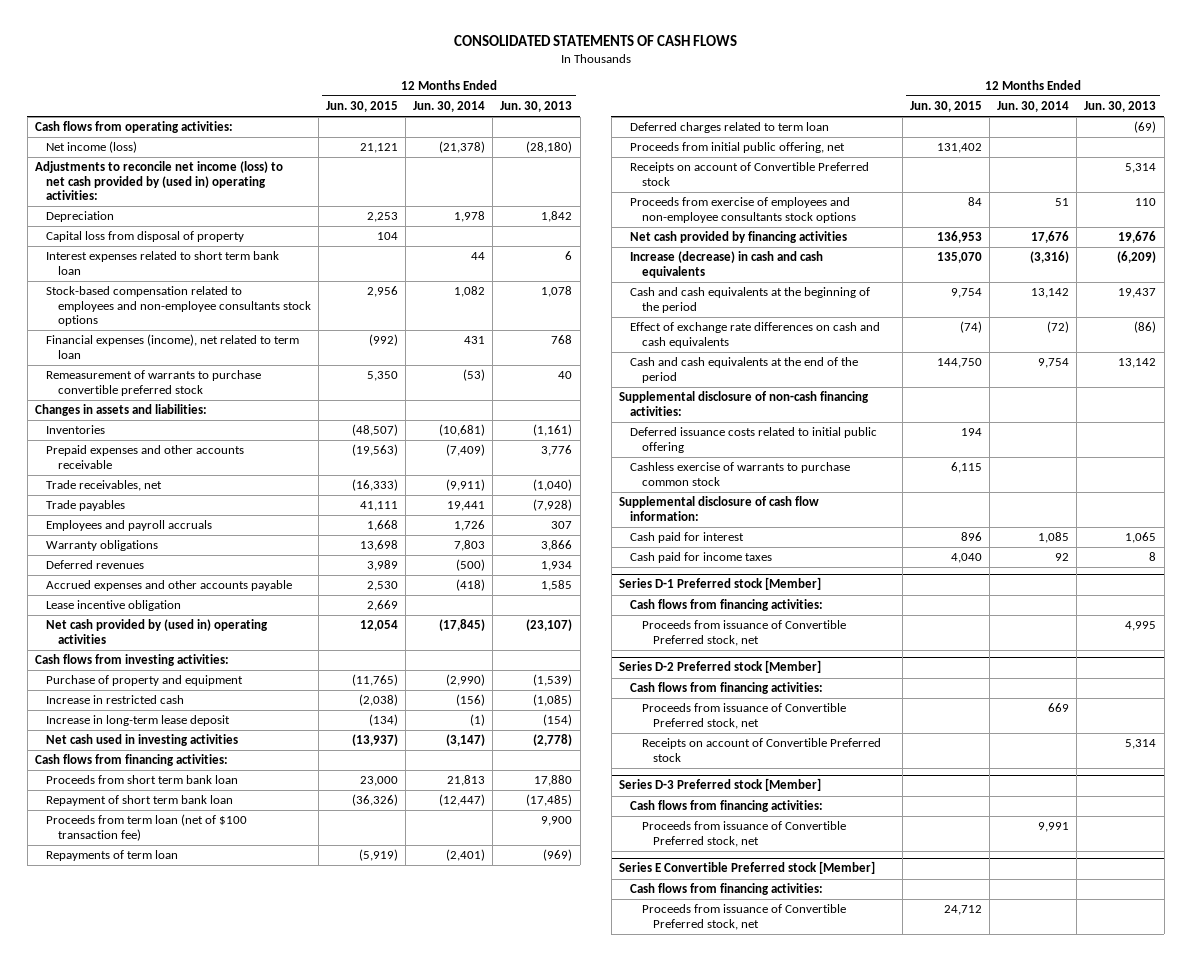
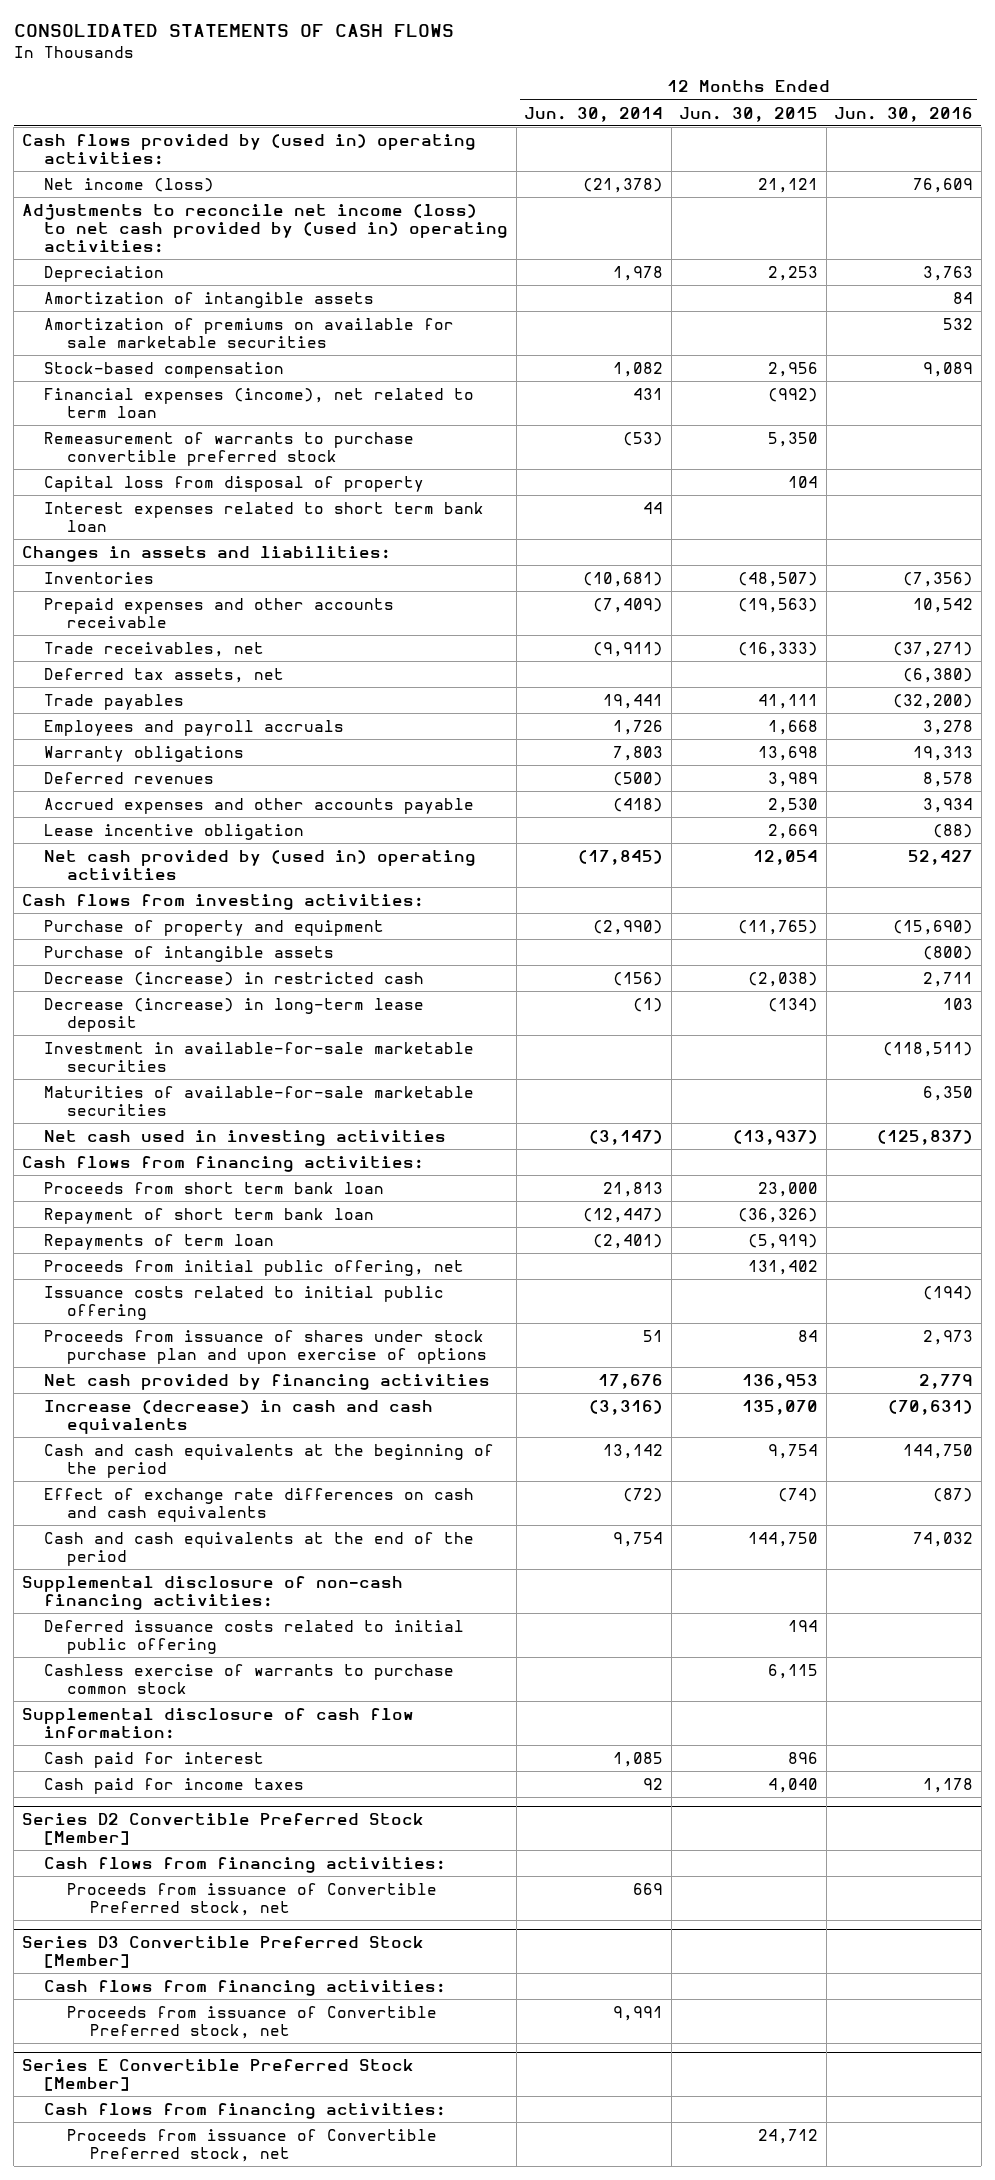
[500,101,573,113] Jun. 30, 2013 -> none
none -> [834,106,974,122] Jun. 30, 2016
[34,121,233,134] Cash flows from operating activities: -> [21,134,476,166] Cash flows provided by (used in) operating activities:
none -> [44,292,375,309] Amortization of intangible assets
none -> [44,318,455,349] Amortization of premiums on available for sale marketable securities
[46,286,311,327] Stock-based compensation related to employees and non-employee consultants stock options -> [44,362,285,379] Stock-based compensation
[46,231,245,243] Capital loss from disposal of property -> [44,476,425,493] Capital loss from disposal of property
[46,251,280,275] Interest expenses related to short term bank loan -> [44,502,485,533] Interest expenses related to short term bank loan
none -> [44,668,285,684] Deferred tax assets, net
none -> [44,946,335,963] Purchase of intangible assets
[46,695,185,705] Increase in restricted cash -> [44,972,425,987] Decrease (increase) in restricted cash
[46,715,231,727] Increase in long-term lease deposit -> [44,998,425,1033] Decrease (increase) in long-term lease deposit
none -> [44,1042,475,1073] Investment in available-for-sale marketable securities
none -> [44,1086,475,1117] Maturities of available-for-sale marketable securities
[46,814,248,841] Proceeds from term loan (net of $100 transaction fee) -> none
[630,122,830,134] Deferred charges related to term loan -> none
[630,162,870,186] Receipts on account of Convertible Preferred stock -> none
none -> [44,1286,445,1321] Issuance costs related to initial public offering
[630,197,856,223] Proceeds from exercise of employees and non-employee consultants stock options -> [44,1330,488,1365] Proceeds from issuance of shares under stock purchase plan and upon exercise of options
[618,577,821,591] Series D-1 Preferred stock [Member] -> none
[630,599,824,612] Cash flows from financing activities: -> none
[641,620,846,646] Proceeds from issuance of Convertible Preferred stock, net -> none
[618,660,821,674] Series D-2 Preferred stock [Member] -> [21,1813,424,1846] Series D2 Convertible Preferred Stock [Member]
[641,738,881,762] Receipts on account of Convertible Preferred stock -> none
[618,778,821,792] Series D-3 Preferred stock [Member] -> [21,1936,424,1969] Series D3 Convertible Preferred Stock [Member]
[618,861,875,875] Series E Convertible Preferred stock [Member] -> [21,2059,414,2092] Series E Convertible Preferred Stock [Member]

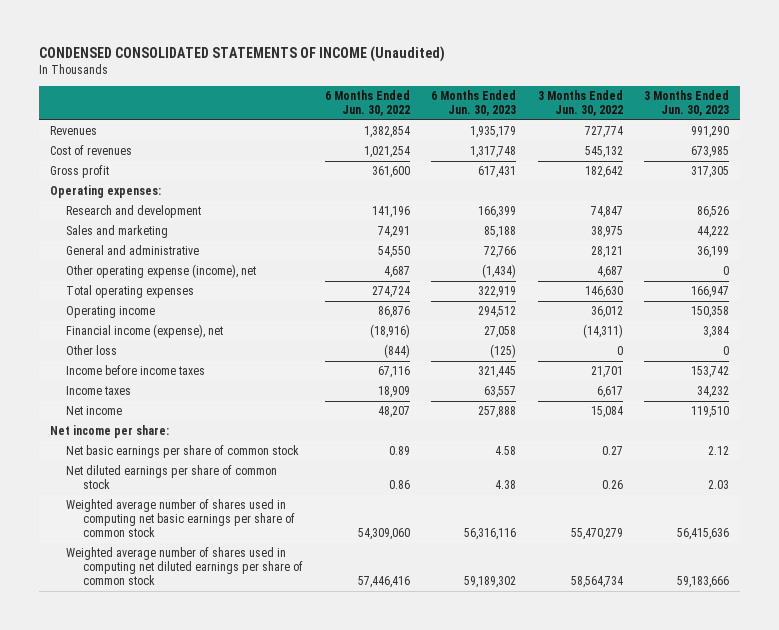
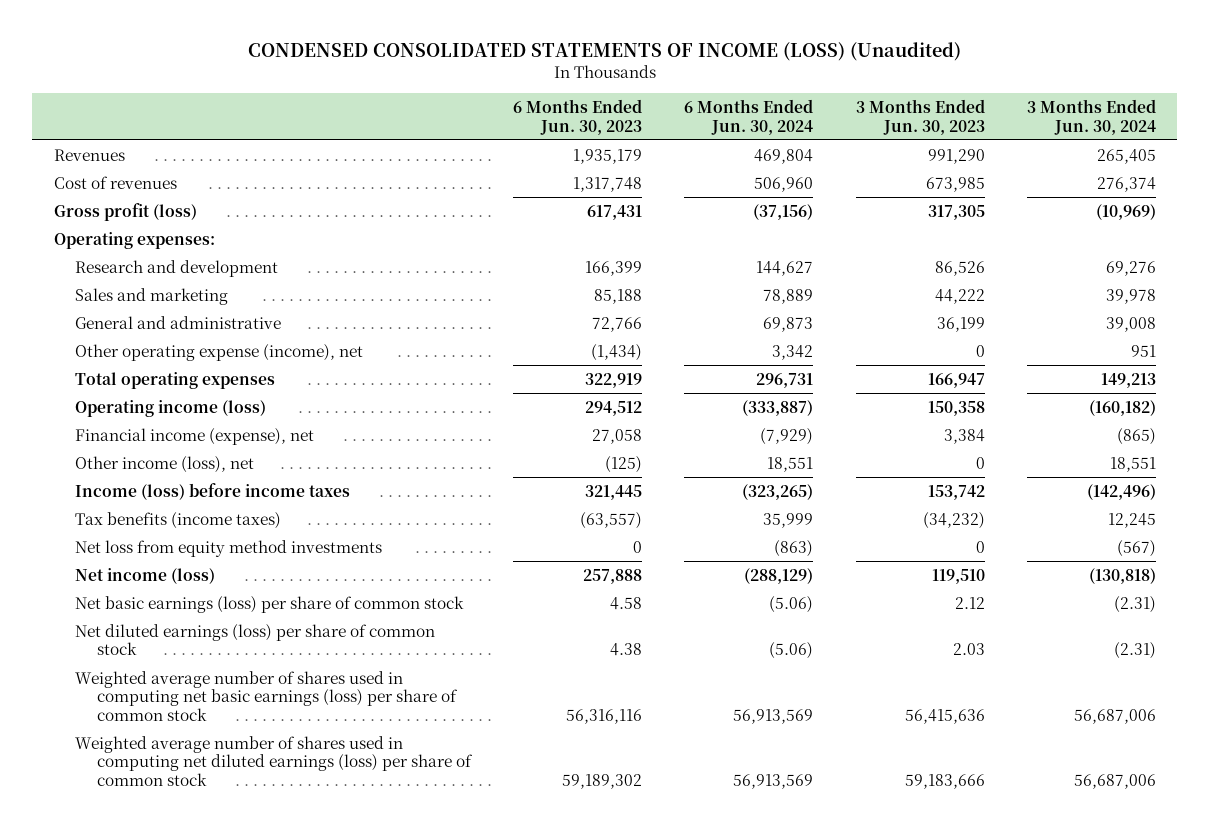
[38,45,445,62] CONDENSED CONSOLIDATED STATEMENTS OF INCOME (Unaudited) -> [247,41,961,61] CONDENSED CONSOLIDATED STATEMENTS OF INCOME (LOSS) (Unaudited)
[324,90,410,117] 6 Months Ended Jun. 30, 2022 -> none
[537,90,623,117] 3 Months Ended Jun. 30, 2022 -> none
none -> [684,98,814,135] 6 Months Ended Jun. 30, 2024
none -> [1026,98,1156,135] 3 Months Ended Jun. 30, 2024
[49,165,109,179] Gross profit -> [53,202,197,221] Gross profit (loss)
[66,306,156,319] Operating income -> [75,399,267,417] Operating income (loss)
[49,425,169,439] Net income per share: -> none
[66,345,118,356] Other loss -> [75,455,255,473] Other income (loss), net
[66,365,206,376] Income before income taxes -> [75,482,351,500] Income (loss) before income taxes
[66,386,132,396] Income taxes -> [75,511,282,529] Tax benefits (income taxes)
[484,386,517,399] 63,557 -> [579,511,642,529] (63,557)
[697,386,730,399] 34,232 -> [922,511,985,529] (34,232)
none -> [75,539,383,557] Net loss from equity method investments
[66,406,123,416] Net income -> [75,567,216,584] Net income (loss)
[66,445,300,459] Net basic earnings per share of common stock -> [75,595,465,613] Net basic earnings (loss) per share of common stock
[66,465,278,490] Net diluted earnings per share of common stock -> [75,623,436,656] Net diluted earnings (loss) per share of common stock
[66,499,296,538] Weighted average number of shares used in computing net basic earnings per share of common stock -> [75,670,458,722] Weighted average number of shares used in computing net basic earnings (loss) per share of common stock
[66,547,304,586] Weighted average number of shares used in computing net diluted earnings per share of common stock -> [75,735,473,787] Weighted average number of shares used in computing net diluted earnings (loss) per share of common stock

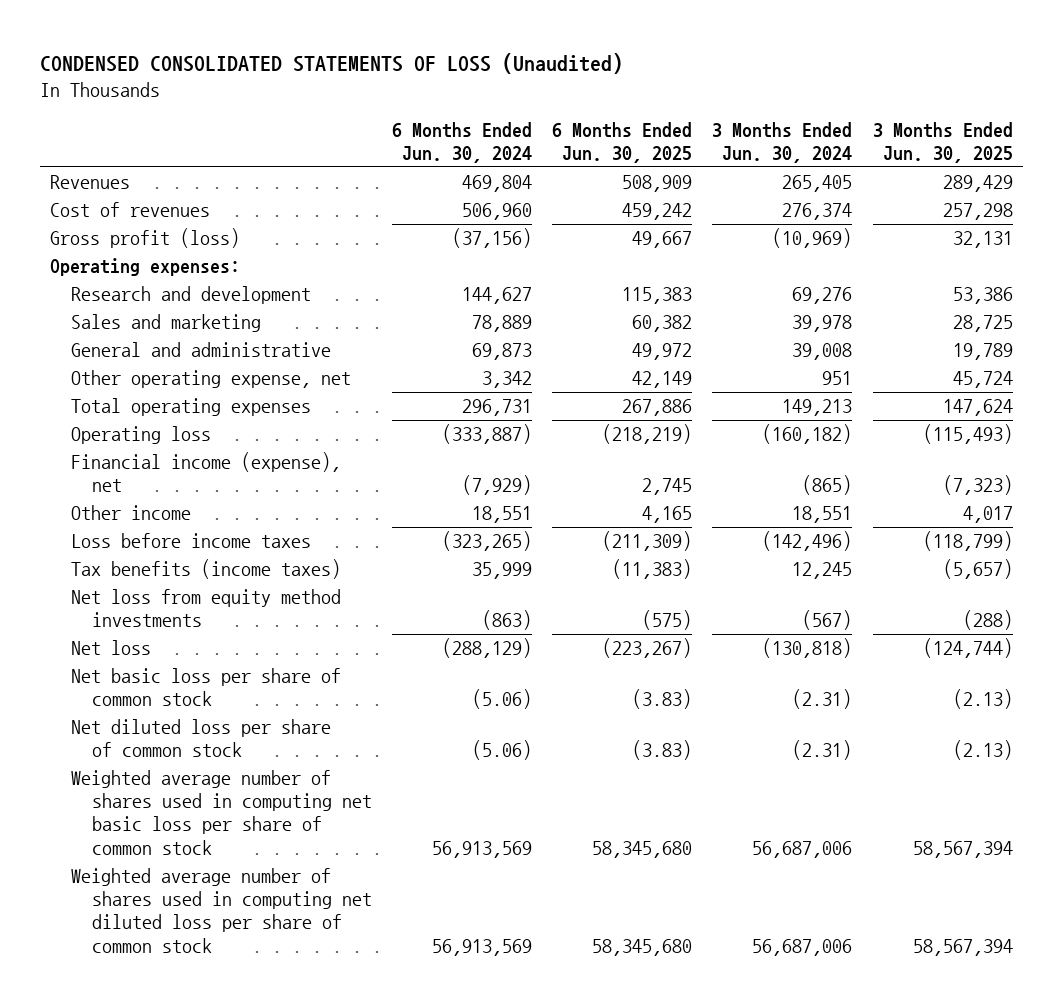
[247,41,961,61] CONDENSED CONSOLIDATED STATEMENTS OF INCOME (LOSS) (Unaudited) -> [39,52,623,74] CONDENSED CONSOLIDATED STATEMENTS OF LOSS (Unaudited)
[512,98,642,135] 6 Months Ended Jun. 30, 2023 -> none
[855,98,985,135] 3 Months Ended Jun. 30, 2023 -> none
none -> [552,121,693,163] 6 Months Ended Jun. 30, 2025
none -> [872,121,1013,163] 3 Months Ended Jun. 30, 2025
[75,343,364,361] Other operating expense (income), net -> [70,370,351,389] Other operating expense, net
[75,399,267,417] Operating income (loss) -> [70,426,211,445] Operating loss
[75,455,255,473] Other income (loss), net -> [70,505,191,521] Other income
[75,482,351,500] Income (loss) before income taxes -> [70,533,311,549] Loss before income taxes
[75,567,216,584] Net income (loss) -> [70,640,151,656] Net loss
[75,595,465,613] Net basic earnings (loss) per share of common stock -> [70,668,341,707] Net basic loss per share of common stock
[75,623,436,656] Net diluted earnings (loss) per share of common stock -> [70,719,331,758] Net diluted loss per share of common stock
[75,670,458,722] Weighted average number of shares used in computing net basic earnings (loss) per share of common stock -> [70,770,372,855] Weighted average number of shares used in computing net basic loss per share of common stock
[75,735,473,787] Weighted average number of shares used in computing net diluted earnings (loss) per share of common stock -> [70,868,372,953] Weighted average number of shares used in computing net diluted loss per share of common stock

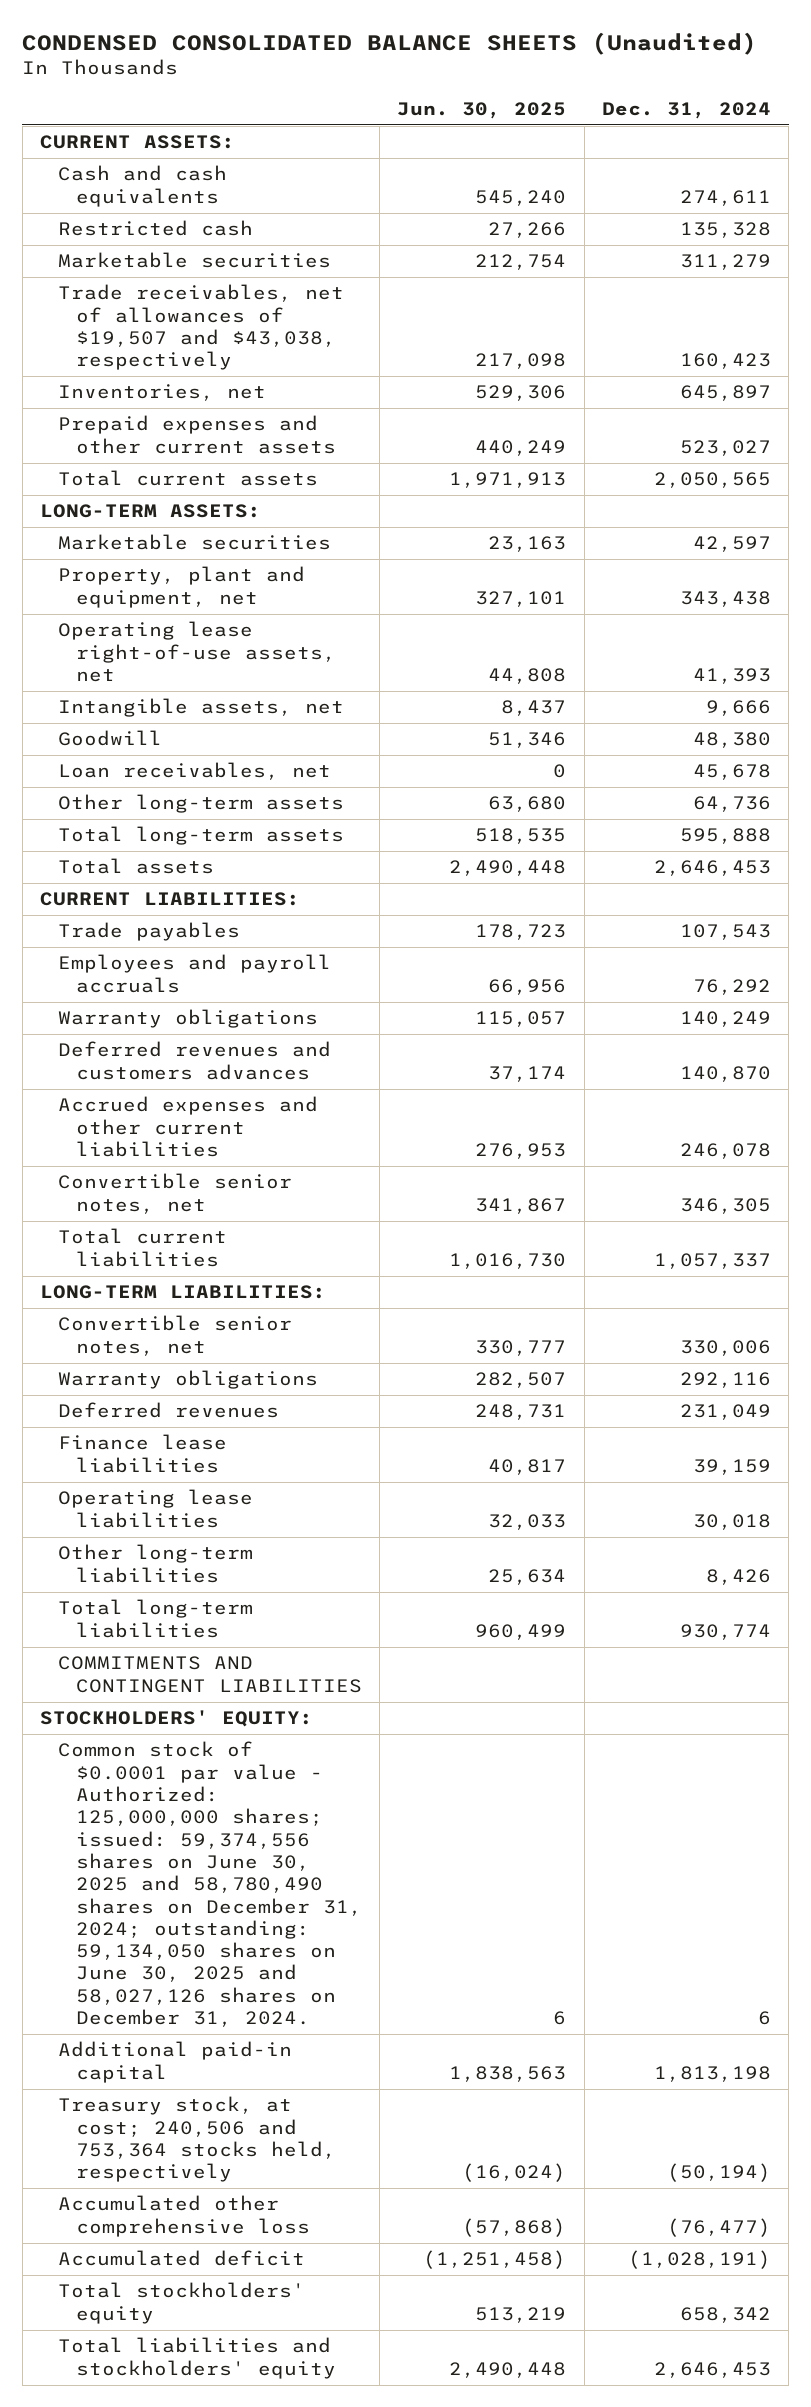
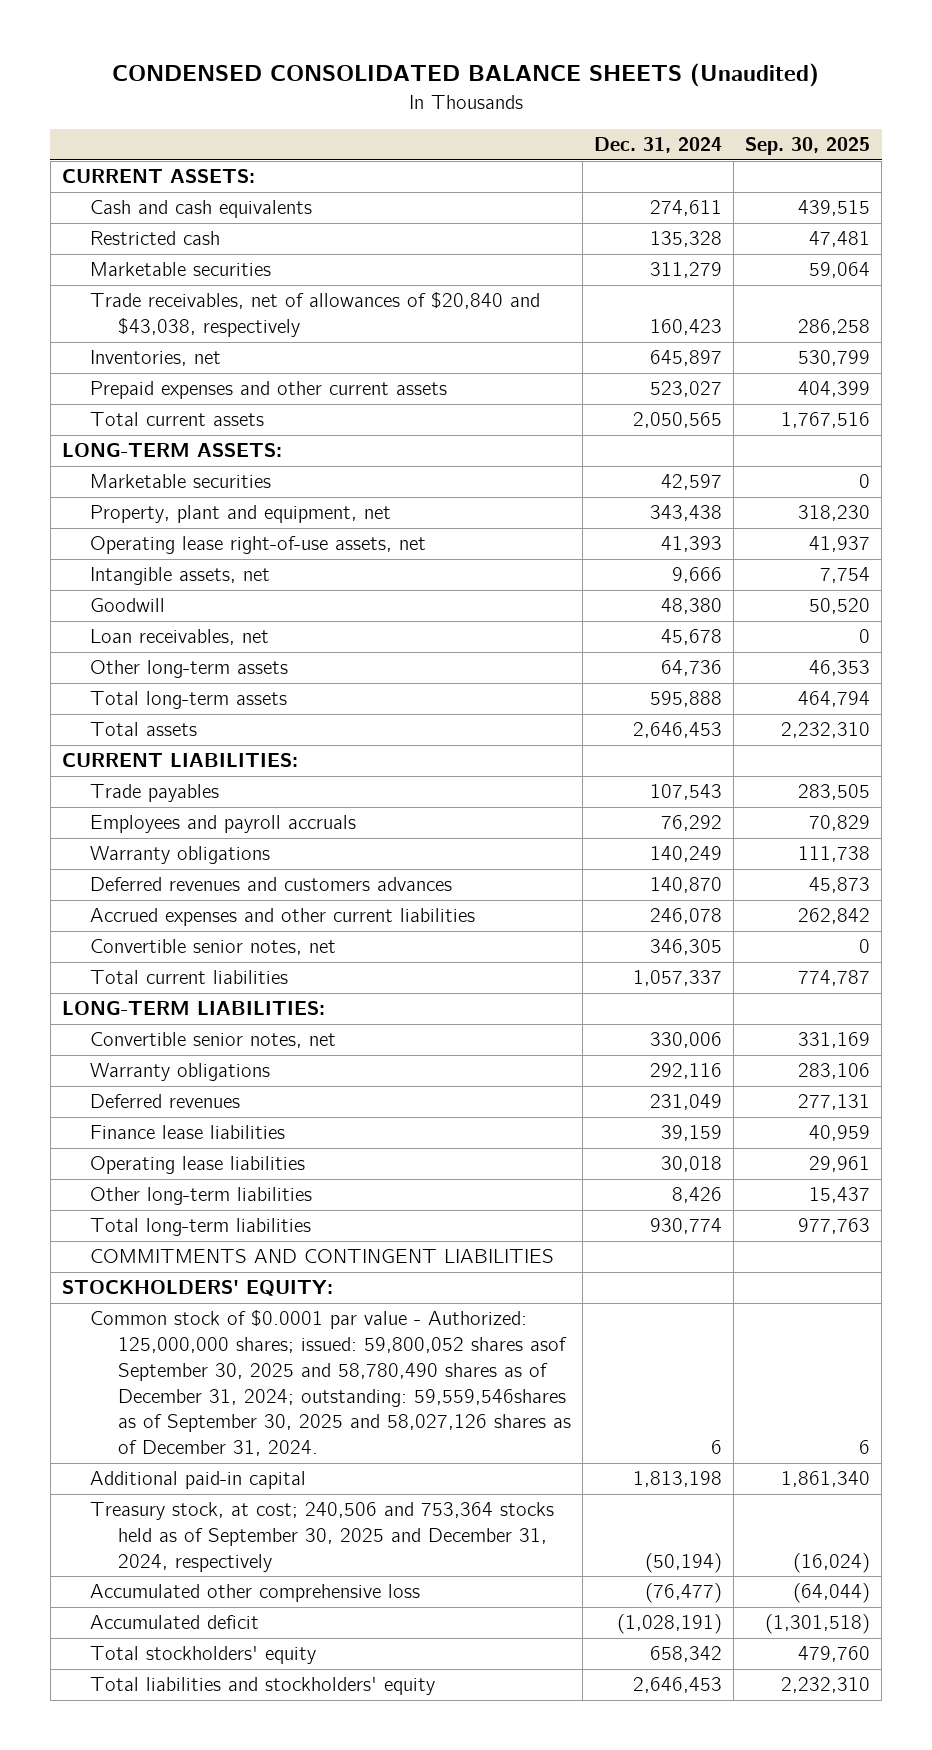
[397,102,567,120] Jun. 30, 2025 -> none
none -> [745,137,871,156] Sep. 30, 2025
[57,284,344,371] Trade receivables, net of allowances of $19,507 and $43,038, respectively -> [89,292,540,338] Trade receivables, net of allowances of $20,840 and $43,038, respectively
[57,1741,362,2028] Common stock of $0.0001 par value - Authorized: 125,000,000 shares; issued: 59,374,556 shares on June 30, 2025 and 58,780,490 shares on December 31, 2024; outstanding: 59,134,050 shares on June 30, 2025 and 58,027,126 shares on December 31, 2024. -> [89,1310,572,1457] Common stock of $0.0001 par value - Authorized: 125,000,000 shares; issued: 59,800,052 shares asof September 30, 2025 and 58,780,490 shares as of December 31, 2024; outstanding: 59,559,546shares as of September 30, 2025 and 58,027,126 shares as of December 31, 2024.
[57,2096,336,2183] Treasury stock, at cost; 240,506 and 753,364 stocks held, respectively -> [89,1502,554,1572] Treasury stock, at cost; 240,506 and 753,364 stocks held as of September 30, 2025 and December 31, 2024, respectively

